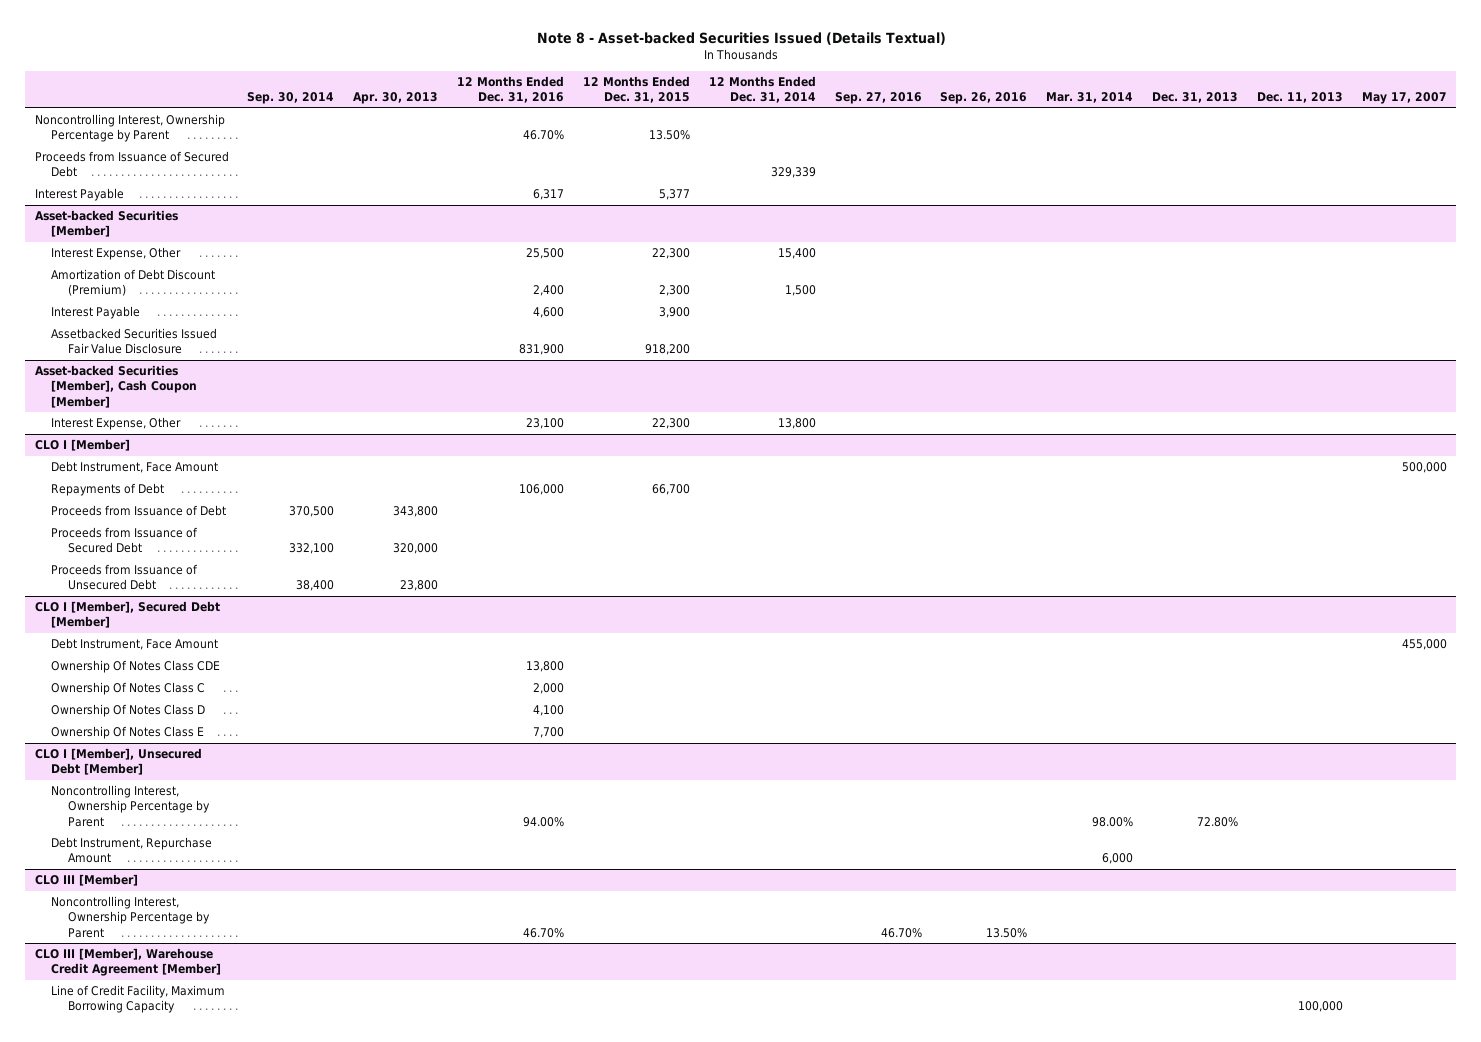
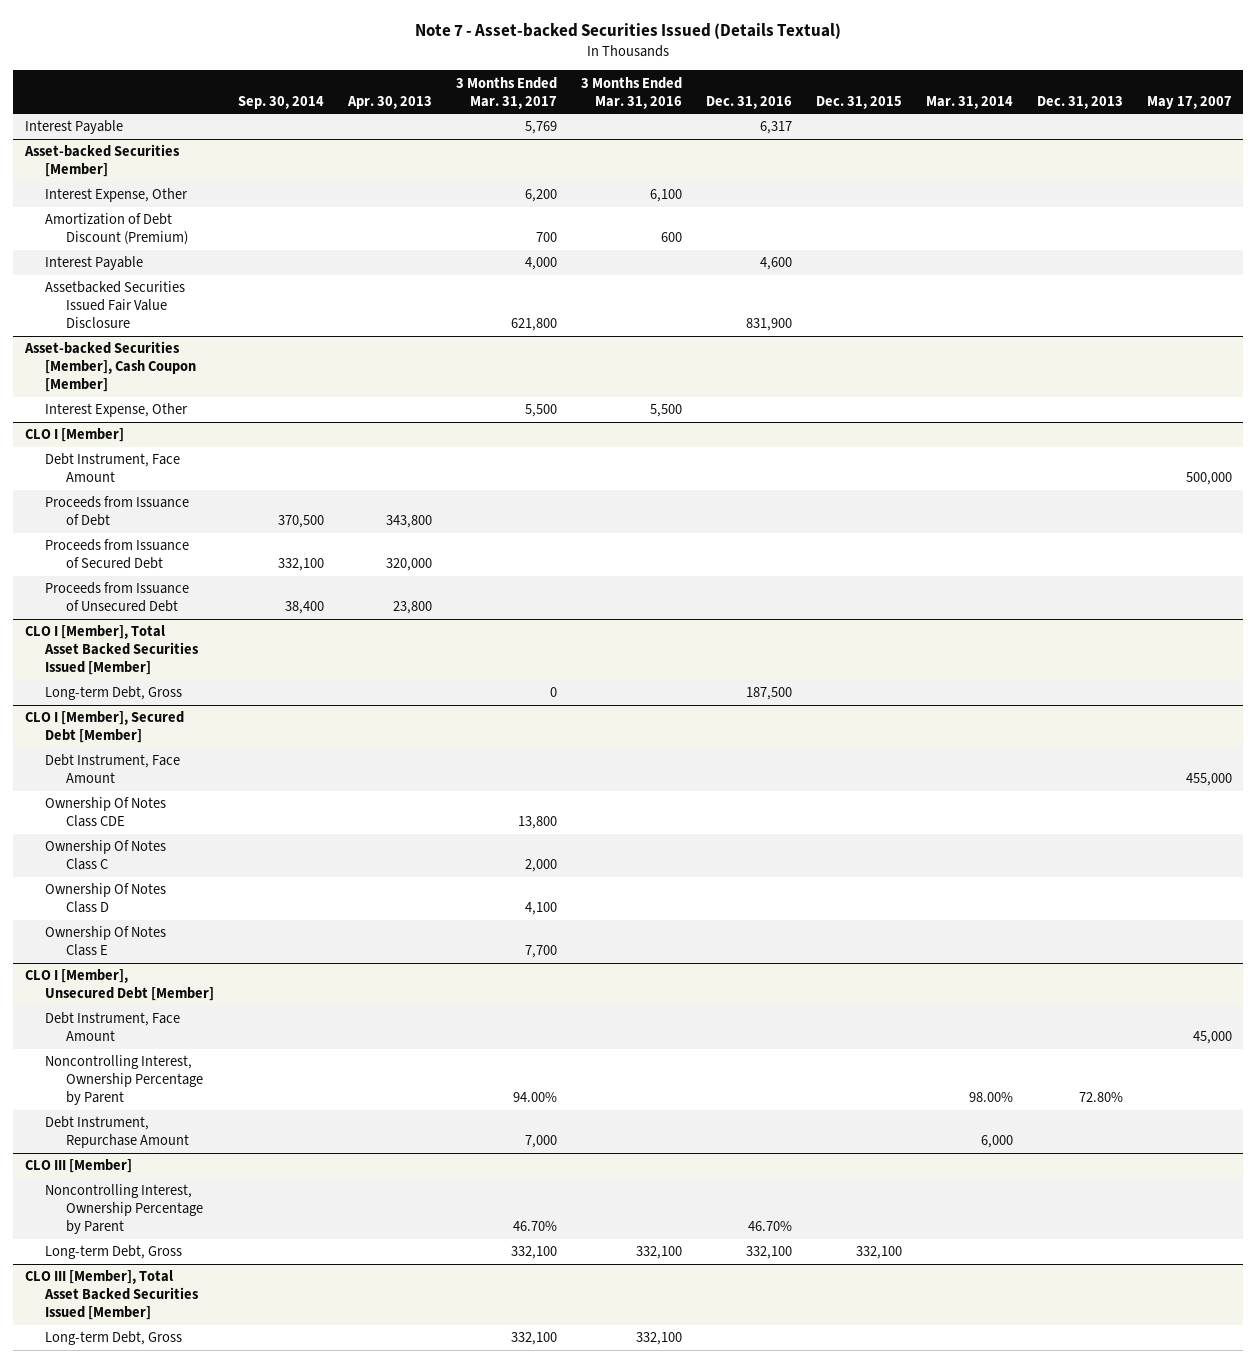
[536,32,946,46] Note 8 - Asset-backed Securities Issued (Details Textual) -> [415,22,842,39] Note 7 - Asset-backed Securities Issued (Details Textual)
[456,75,564,104] 12 Months Ended Dec. 31, 2016 -> none
[582,75,690,104] 12 Months Ended Dec. 31, 2015 -> none
[708,75,816,104] 12 Months Ended Dec. 31, 2014 -> none
[834,92,922,105] Sep. 27, 2016 -> none
[940,92,1028,105] Sep. 26, 2016 -> none
[1256,92,1343,104] Dec. 11, 2013 -> none
none -> [456,76,558,109] 3 Months Ended Mar. 31, 2017
none -> [581,76,683,109] 3 Months Ended Mar. 31, 2016
none -> [705,95,792,109] Dec. 31, 2016
none -> [815,95,902,109] Dec. 31, 2015
[34,114,225,143] Noncontrolling Interest, Ownership Percentage by Parent -> none
[34,151,229,178] Proceeds from Issuance of Secured Debt -> none
[51,483,165,497] Repayments of Debt -> none
none -> [24,625,200,676] CLO I [Member], Total Asset Backed Securities Issued [Member]
none -> [45,686,183,701] Long-term Debt, Gross
none -> [45,1012,181,1042] Debt Instrument, Face Amount
[34,948,222,977] CLO III [Member], Warehouse Credit Agreement [Member] -> none
[51,985,226,1014] Line of Credit Facility, Maximum Borrowing Capacity -> none
none -> [45,1245,183,1260] Long-term Debt, Gross
none -> [24,1270,200,1321] CLO III [Member], Total Asset Backed Securities Issued [Member]
none -> [45,1331,183,1346] Long-term Debt, Gross

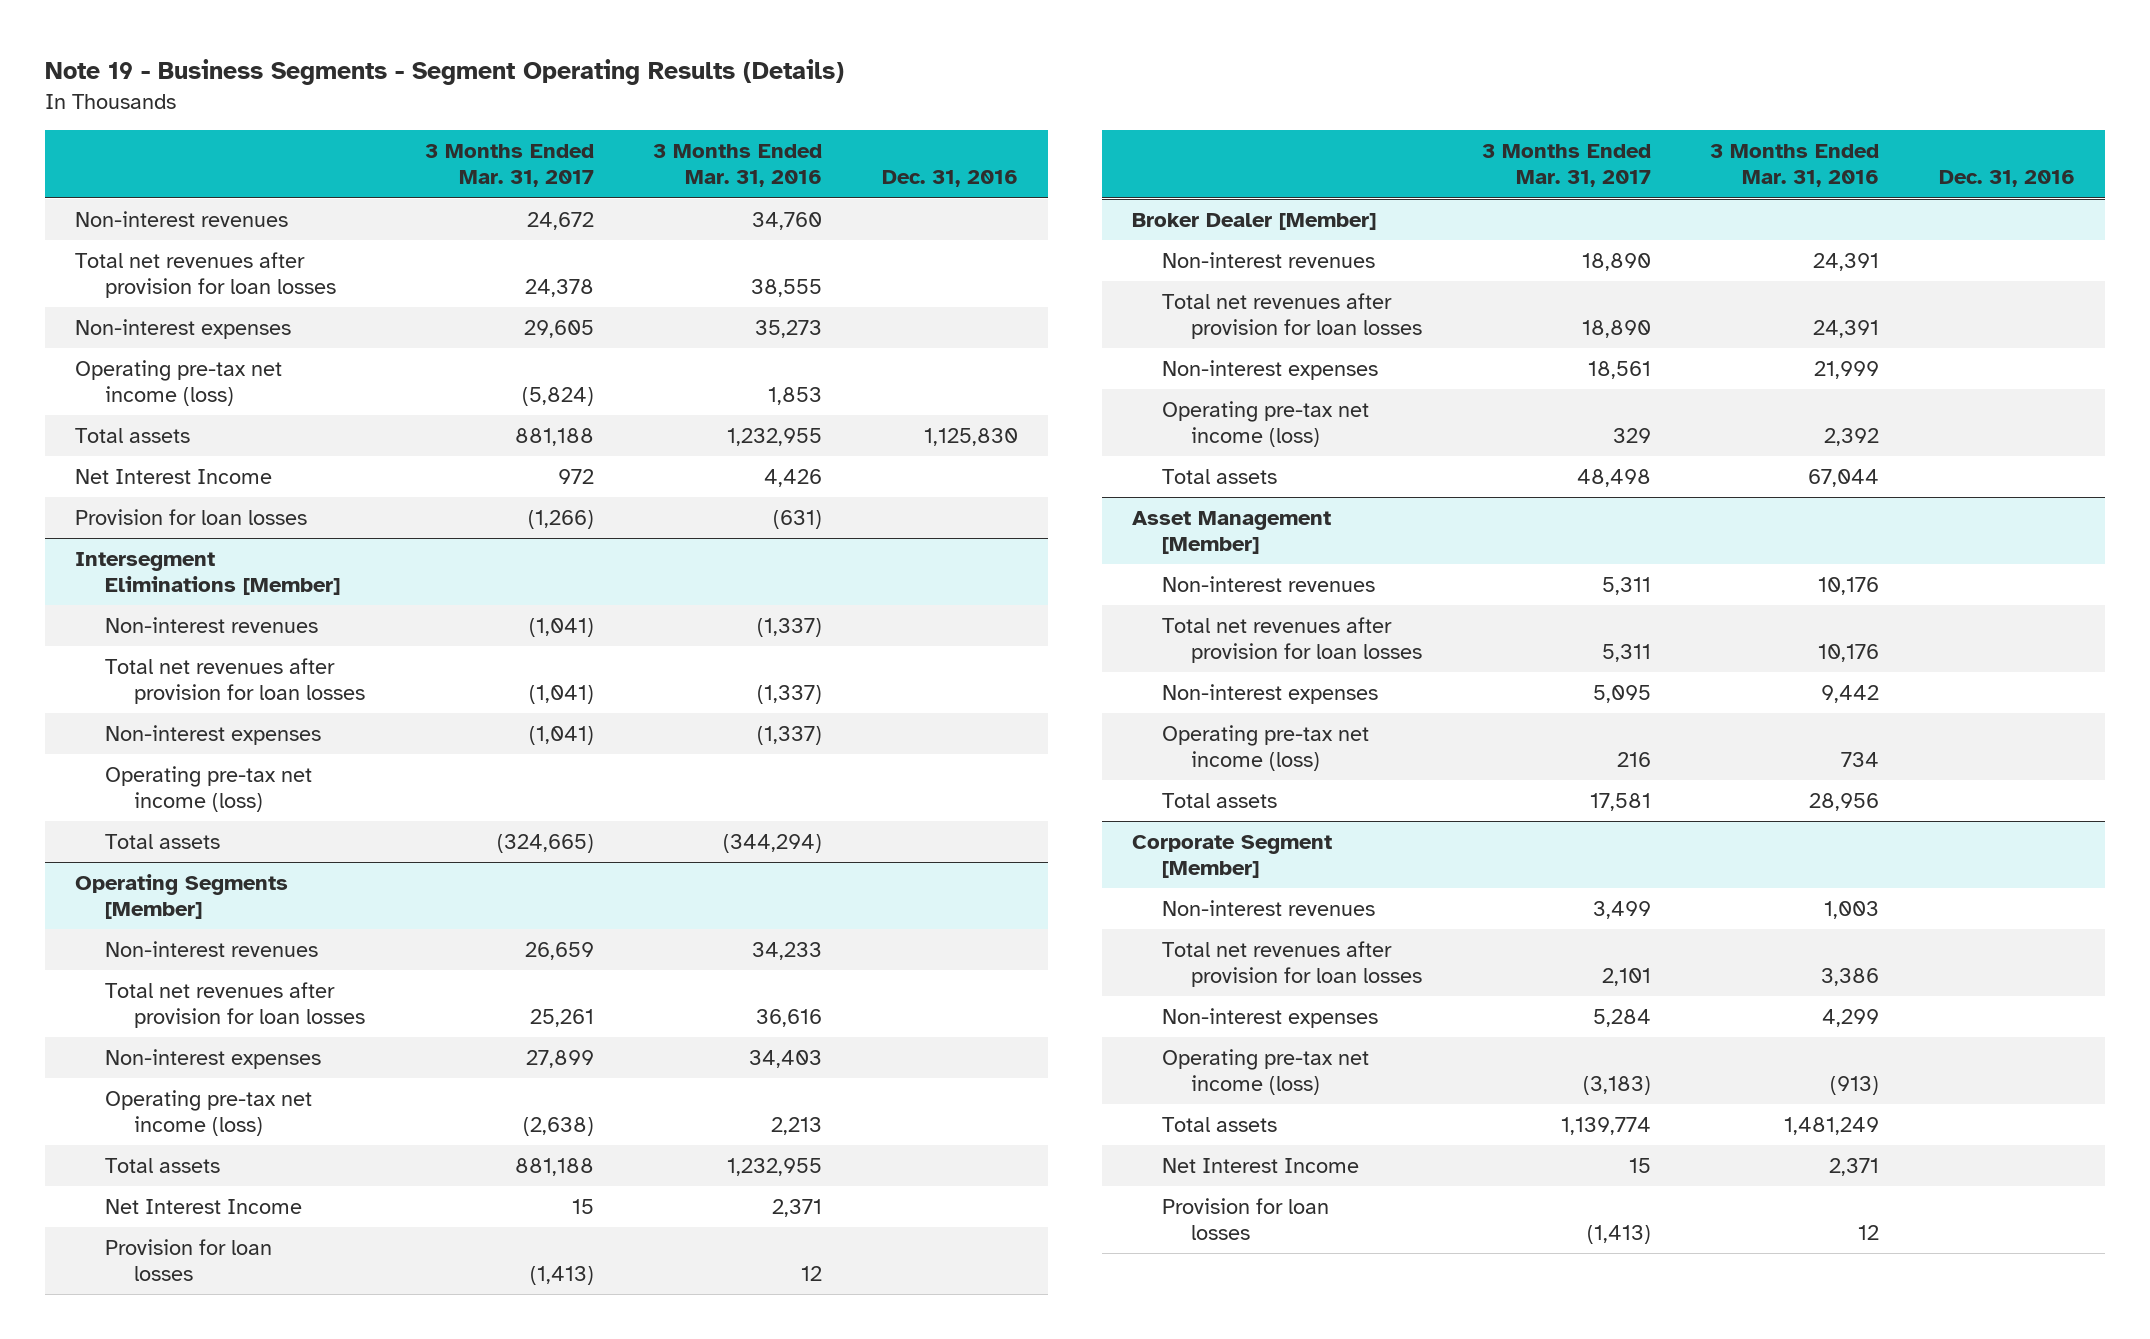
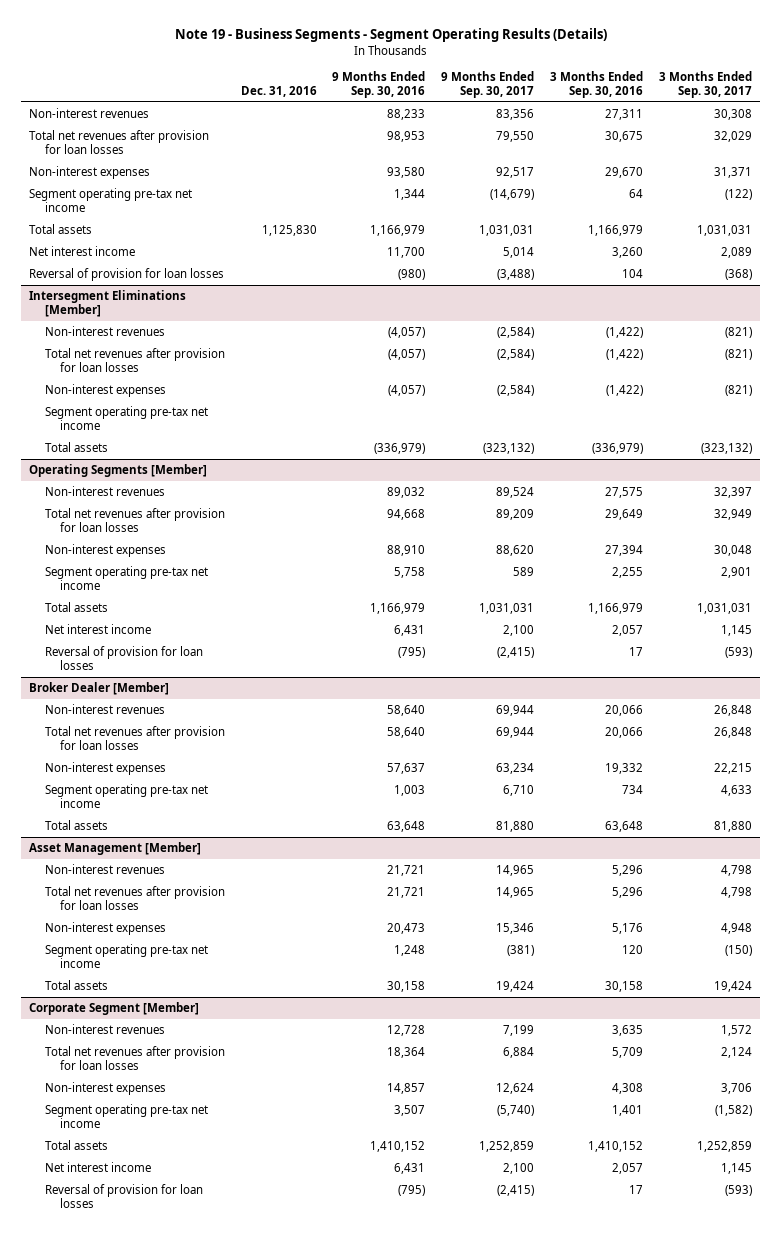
[424,144,594,188] 3 Months Ended Mar. 31, 2017 -> none
[653,144,823,188] 3 Months Ended Mar. 31, 2016 -> none
none -> [332,70,426,99] 9 Months Ended Sep. 30, 2016
none -> [441,70,535,99] 9 Months Ended Sep. 30, 2017
none -> [550,70,644,99] 3 Months Ended Sep. 30, 2016
none -> [658,70,752,99] 3 Months Ended Sep. 30, 2017
[75,359,283,406] Operating pre-tax net income (loss) -> [29,187,193,213] Segment operating pre-tax net income
[75,468,273,484] Net Interest Income -> [29,245,136,256] Net interest income
[75,508,308,525] Provision for loan losses -> [29,267,225,281] Reversal of provision for loan losses
[104,765,312,812] Operating pre-tax net income (loss) -> [44,405,208,431] Segment operating pre-tax net income
[104,1089,312,1136] Operating pre-tax net income (loss) -> [44,565,208,591] Segment operating pre-tax net income
[104,1198,302,1214] Net Interest Income -> [44,623,151,634] Net interest income
[104,1238,272,1281] Provision for loan losses -> [44,645,203,671] Reversal of provision for loan losses
[1161,400,1369,447] Operating pre-tax net income (loss) -> [44,783,208,809] Segment operating pre-tax net income
[1161,724,1369,771] Operating pre-tax net income (loss) -> [44,943,208,969] Segment operating pre-tax net income
[1161,1048,1369,1095] Operating pre-tax net income (loss) -> [44,1103,208,1129] Segment operating pre-tax net income
[1161,1157,1359,1173] Net Interest Income -> [44,1161,151,1172] Net interest income
[1161,1197,1329,1240] Provision for loan losses -> [44,1183,203,1209] Reversal of provision for loan losses

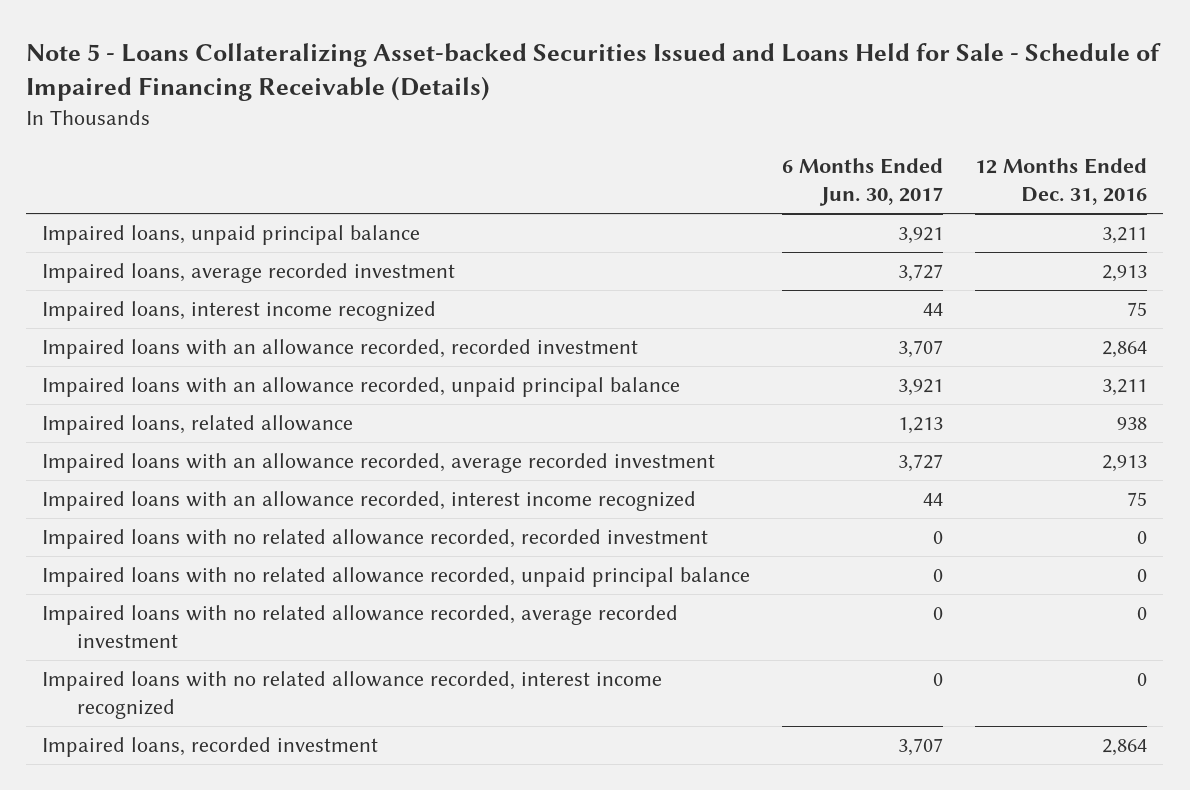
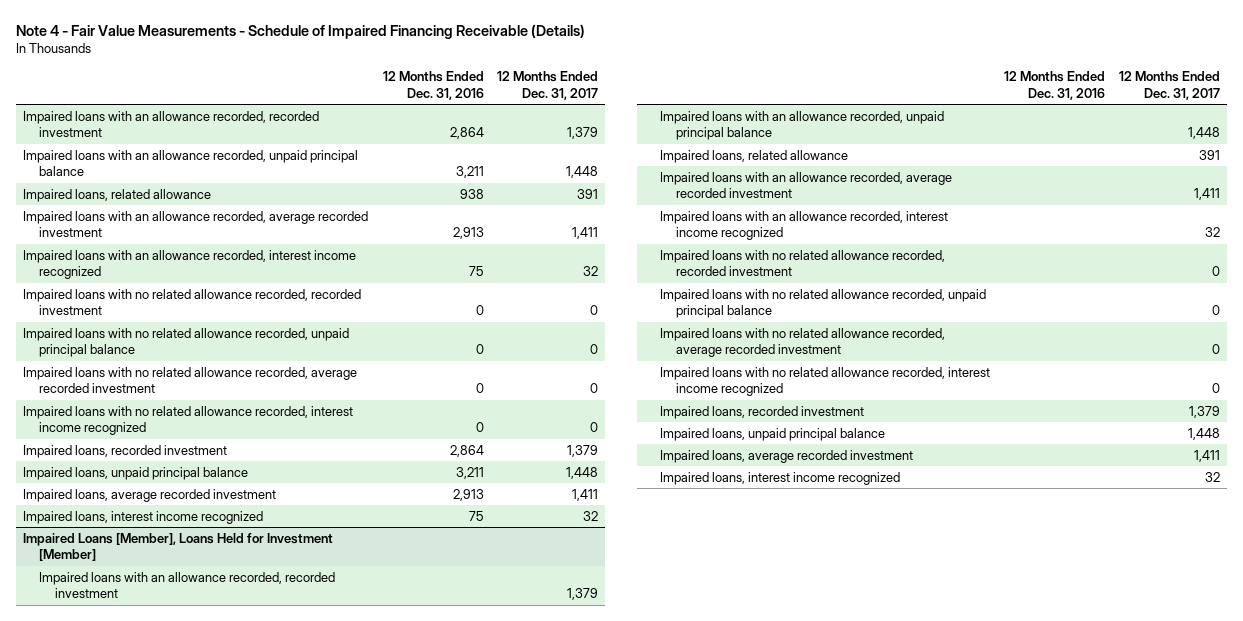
[26,42,1162,101] Note 5 - Loans Collateralizing Asset-backed Securities Issued and Loans Held for Sale - Schedule of Impaired Financing Receivable (Details) -> [15,23,585,39] Note 4 - Fair Value Measurements - Schedule of Impaired Financing Receivable (Details)
[782,158,944,207] 6 Months Ended Jun. 30, 2017 -> none
none -> [497,71,599,100] 12 Months Ended Dec. 31, 2017
[42,225,421,246] Impaired loans, unpaid principal balance -> [22,466,248,480] Impaired loans, unpaid principal balance
[42,263,456,284] Impaired loans, average recorded investment -> [22,488,276,502] Impaired loans, average recorded investment
[42,301,437,322] Impaired loans, interest income recognized -> [22,510,263,524] Impaired loans, interest income recognized
none -> [22,532,333,562] Impaired Loans [Member], Loans Held for Investment [Member]
none -> [38,571,335,599] Impaired loans with an allowance recorded, recorded investment
none -> [660,110,945,141] Impaired loans with an allowance recorded, unpaid principal balance
none -> [660,149,849,163] Impaired loans, related allowance
none -> [660,171,953,199] Impaired loans with an allowance recorded, average recorded investment
none -> [660,210,949,241] Impaired loans with an allowance recorded, interest income recognized
none -> [660,249,946,277] Impaired loans with no related allowance recorded, recorded investment
none -> [660,288,987,319] Impaired loans with no related allowance recorded, unpaid principal balance
none -> [660,327,946,358] Impaired loans with no related allowance recorded, average recorded investment
none -> [660,366,991,397] Impaired loans with no related allowance recorded, interest income recognized
none -> [660,405,865,419] Impaired loans, recorded investment
none -> [660,427,886,441] Impaired loans, unpaid principal balance
none -> [660,449,914,463] Impaired loans, average recorded investment
none -> [660,471,901,485] Impaired loans, interest income recognized

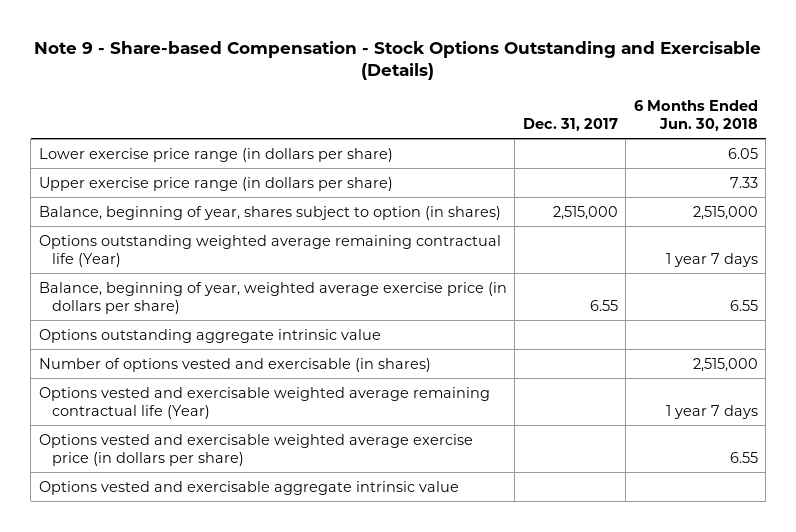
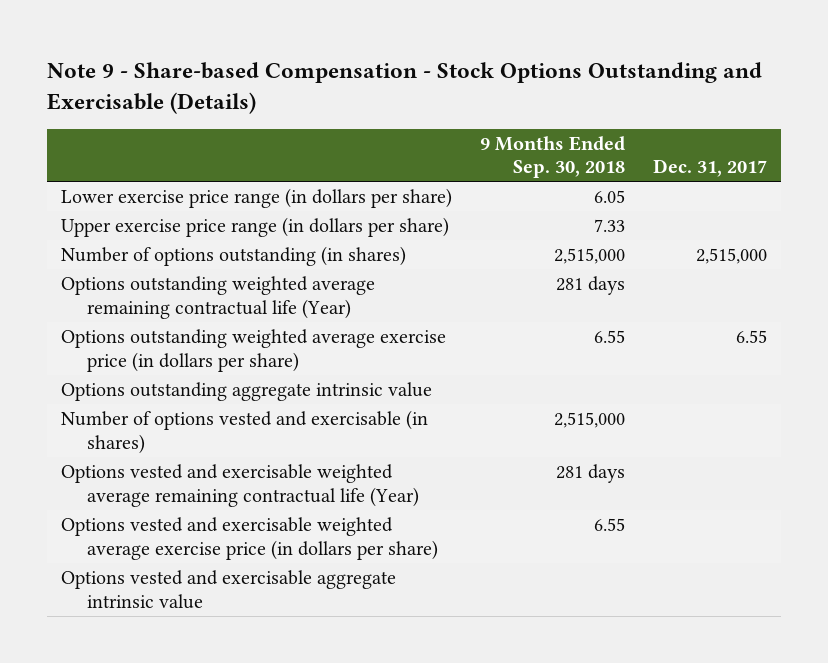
[633,99,758,132] 6 Months Ended Jun. 30, 2018 -> none
none -> [479,135,625,179] 9 Months Ended Sep. 30, 2018
[38,205,501,220] Balance, beginning of year, shares subject to option (in shares) -> [61,246,407,267] Number of options outstanding (in shares)
[38,281,507,314] Balance, beginning of year, weighted average exercise price (in dollars per share) -> [61,329,447,372] Options outstanding weighted average exercise price (in dollars per share)

